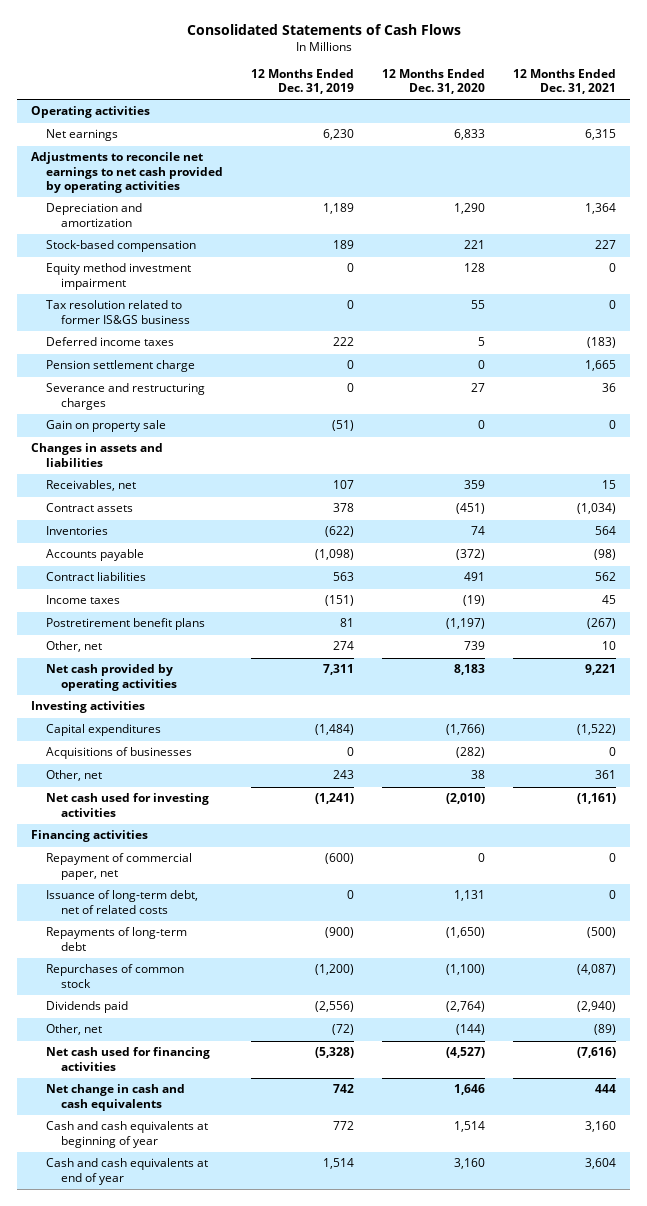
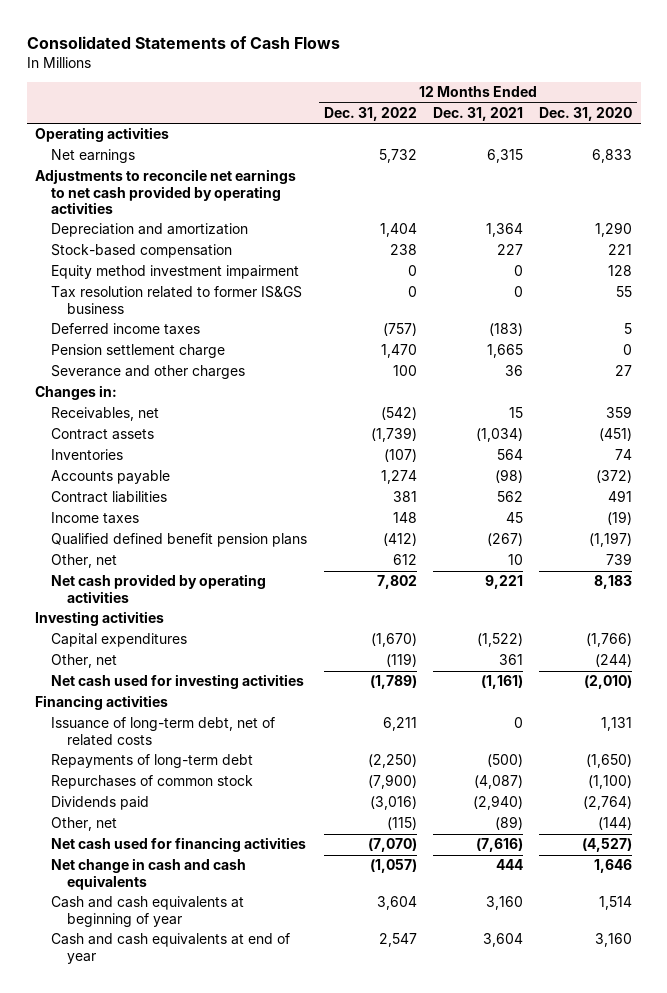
[251,68,355,95] 12 Months Ended Dec. 31, 2019 -> none
none -> [323,106,417,121] Dec. 31, 2022
[46,420,167,433] Gain on property sale -> none
[46,383,206,410] Severance and restructuring charges -> [51,365,246,380] Severance and other charges
[31,443,164,467] Changes in assets and liabilities -> [34,385,117,401] Changes in:
[46,618,206,631] Postretirement benefit plans -> [51,533,308,548] Qualified defined benefit pension plans
[46,747,193,760] Acquisitions of businesses -> none
[471,770,486,780] 38 -> [595,654,633,668] (244)
[46,853,193,880] Repayment of commercial paper, net -> none

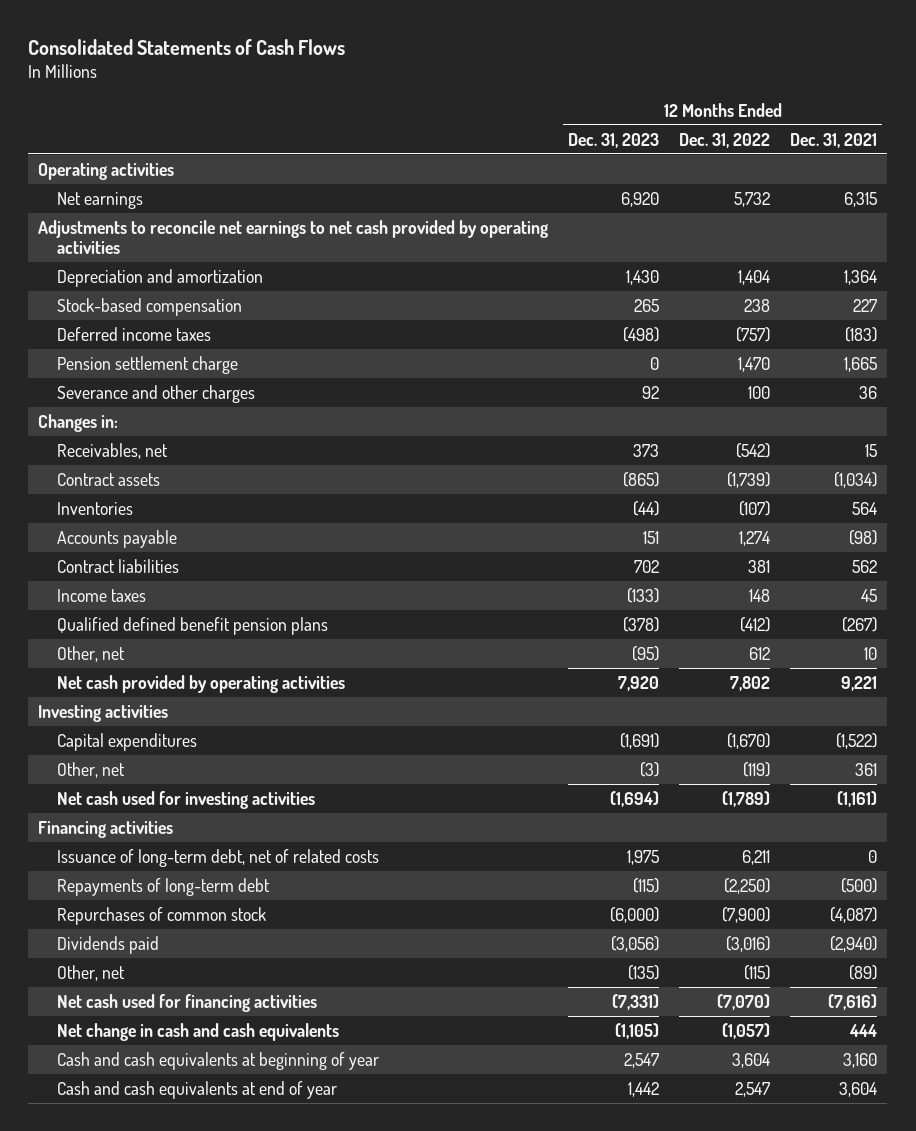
[539,106,633,121] Dec. 31, 2020 -> none
none -> [568,132,660,148] Dec. 31, 2023
[51,265,300,280] Equity method investment impairment -> none
[51,286,303,314] Tax resolution related to former IS&GS business -> none

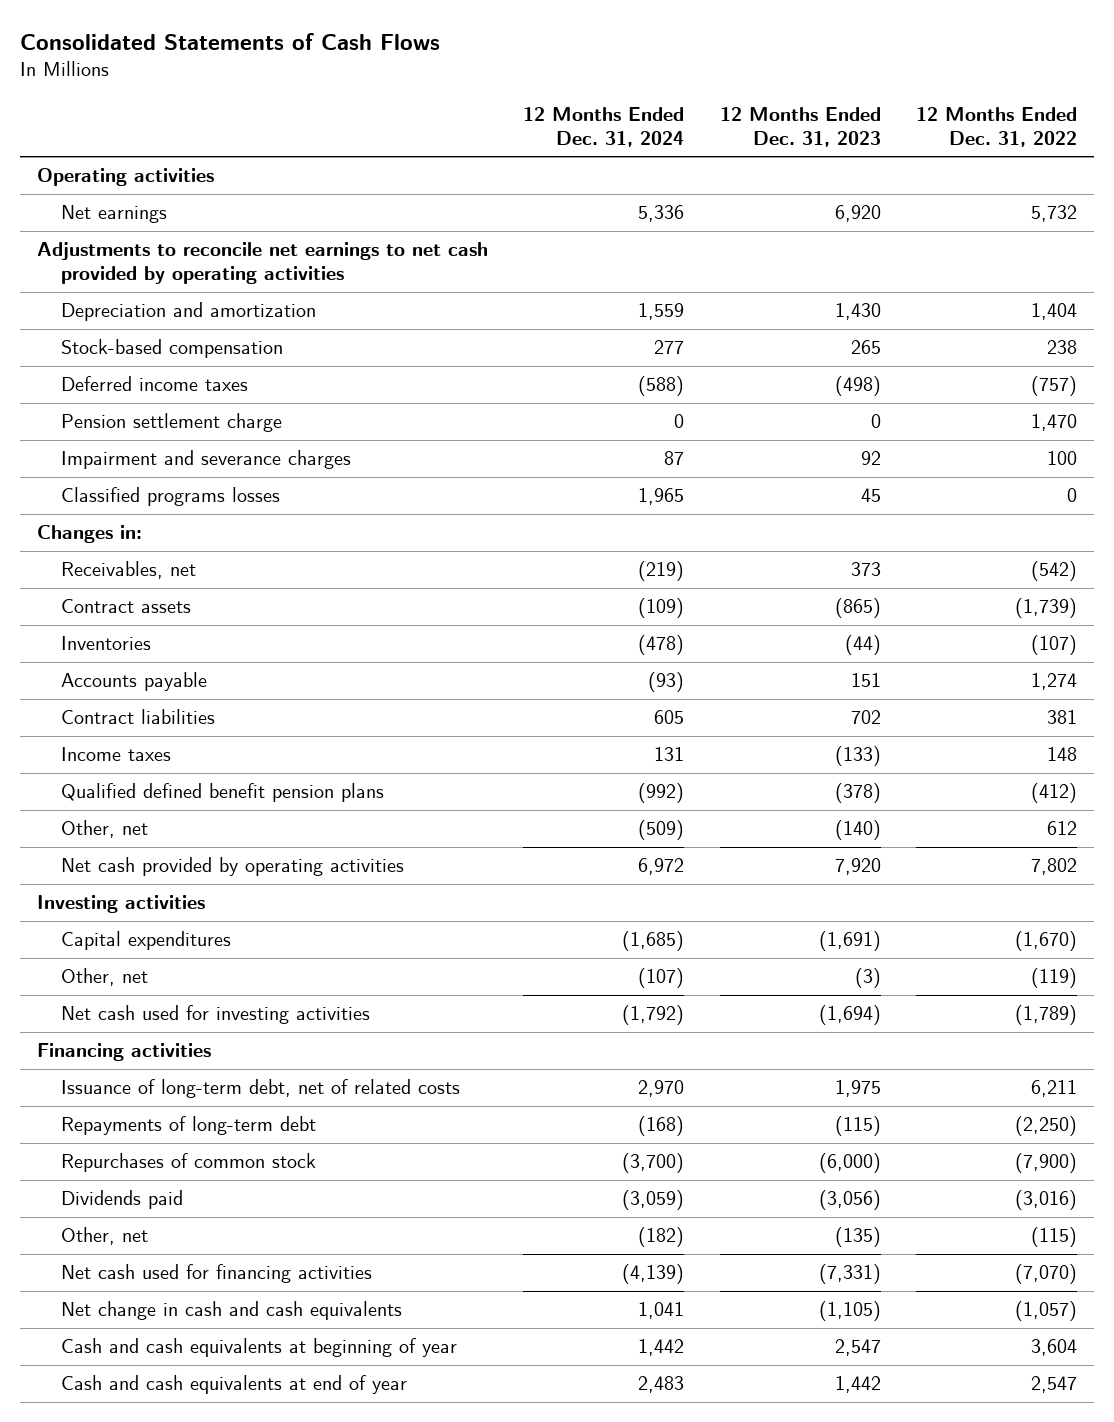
[790,132,878,148] Dec. 31, 2021 -> none
none -> [523,106,685,147] 12 Months Ended Dec. 31, 2024
[57,384,256,403] Severance and other charges -> [61,450,352,470] Impairment and severance charges
none -> [61,487,281,507] Classified programs losses
[632,645,660,661] (95) -> [834,820,881,841] (140)

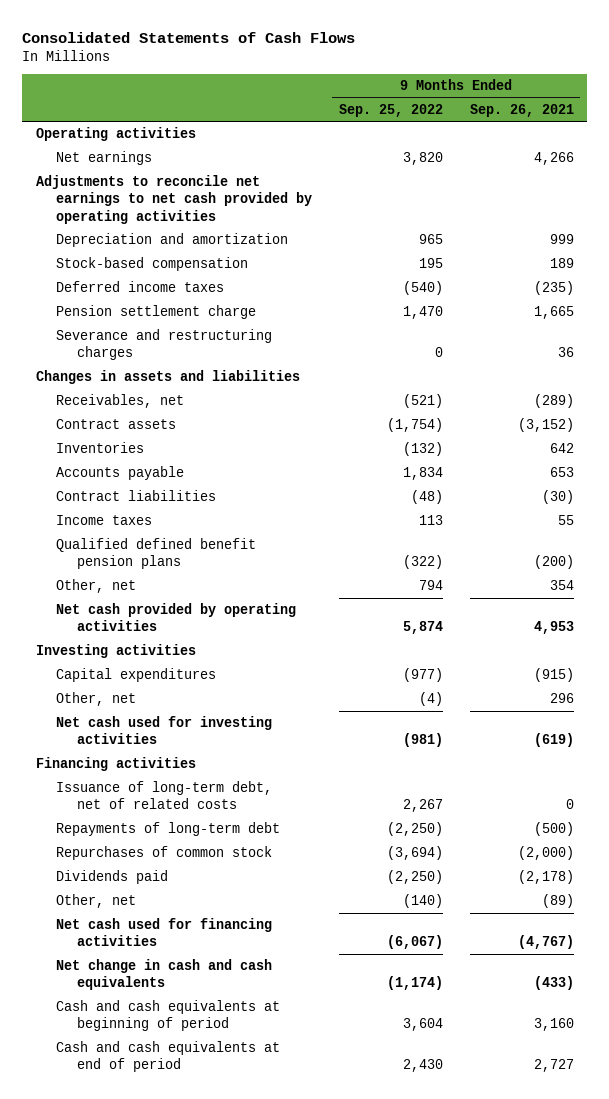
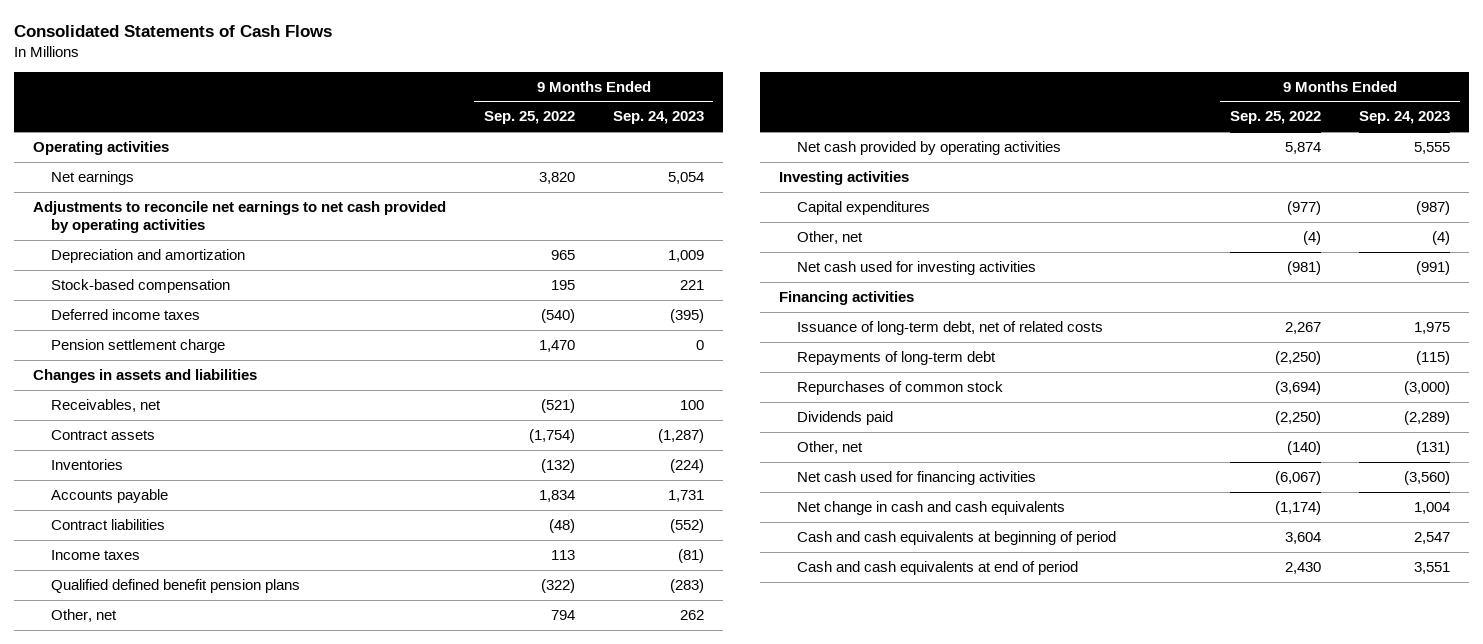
[469,103,574,117] Sep. 26, 2021 -> none
none -> [612,111,704,125] Sep. 24, 2023
[56,329,273,361] Severance and restructuring charges -> none

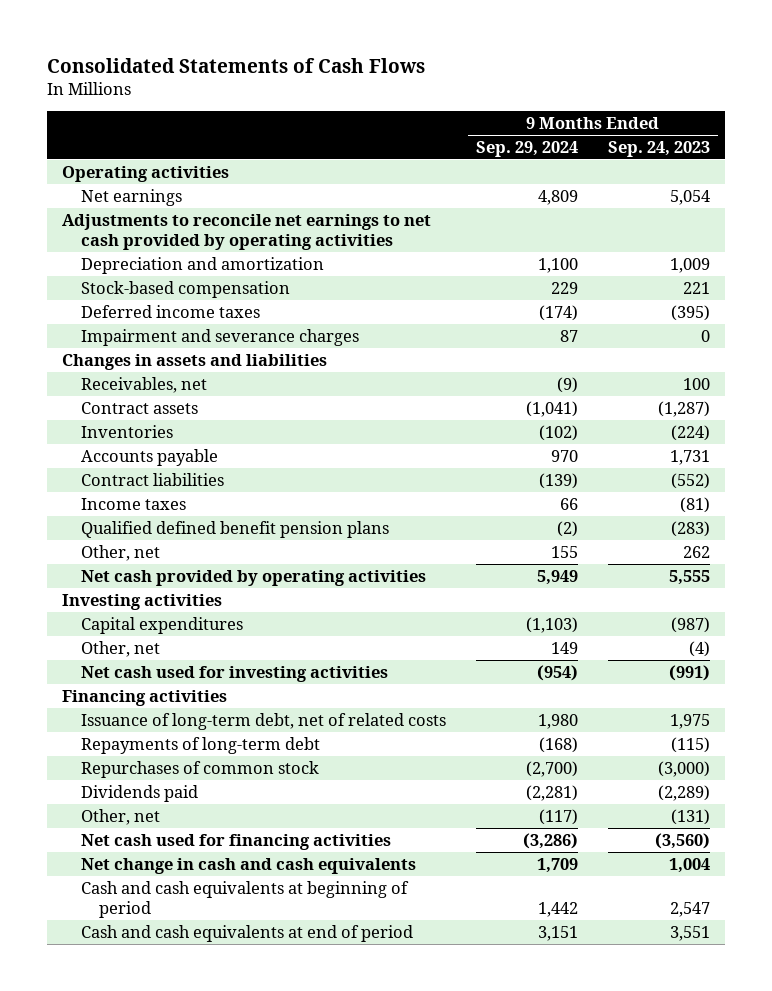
[483,111,575,125] Sep. 25, 2022 -> none
none -> [475,140,578,157] Sep. 29, 2024
[51,338,226,353] Pension settlement charge -> none
none -> [80,328,359,346] Impairment and severance charges

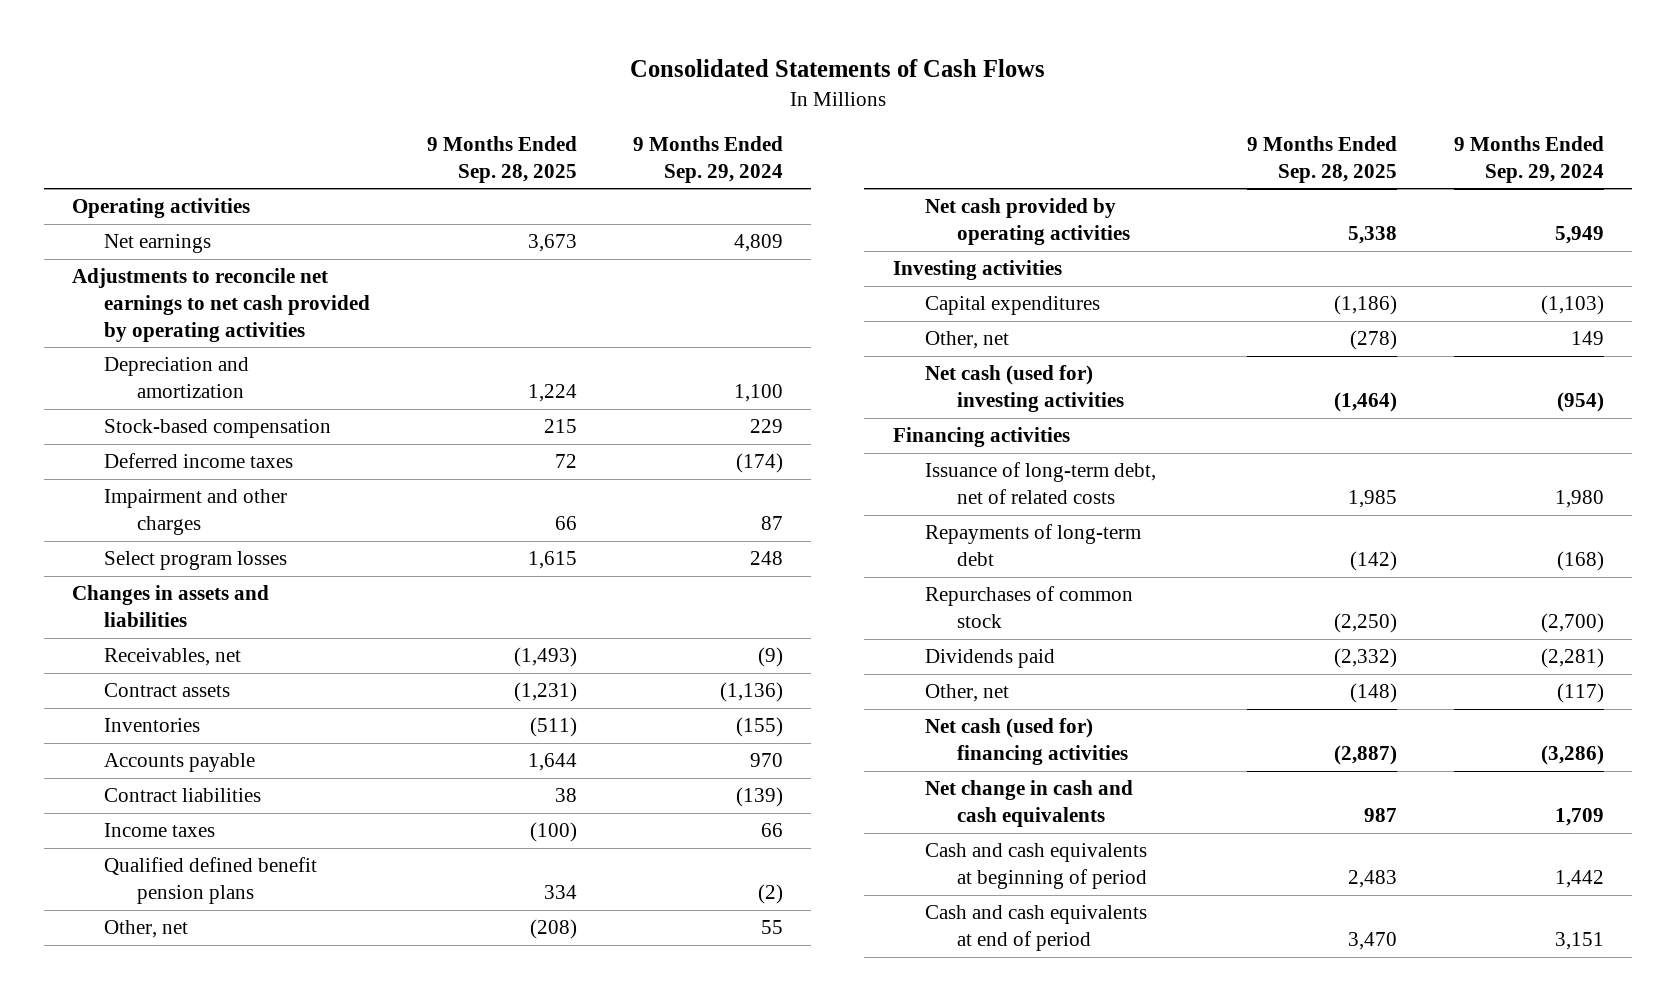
[608,140,711,157] Sep. 24, 2023 -> none
none -> [426,136,577,183] 9 Months Ended Sep. 28, 2025
[80,328,359,346] Impairment and severance charges -> [104,489,288,536] Impairment and other charges
none -> [104,551,288,571] Select program losses
[525,400,578,417] (1,041) -> [720,682,784,703] (1,136)
[538,424,578,441] (102) -> [736,717,784,738] (155)
[550,545,578,558] 155 -> [761,920,784,935] 55
[80,665,388,682] Net cash used for investing activities -> [924,365,1125,413] Net cash (used for) investing activities
[80,833,391,850] Net cash used for financing activities -> [924,718,1129,766] Net cash (used for) financing activities

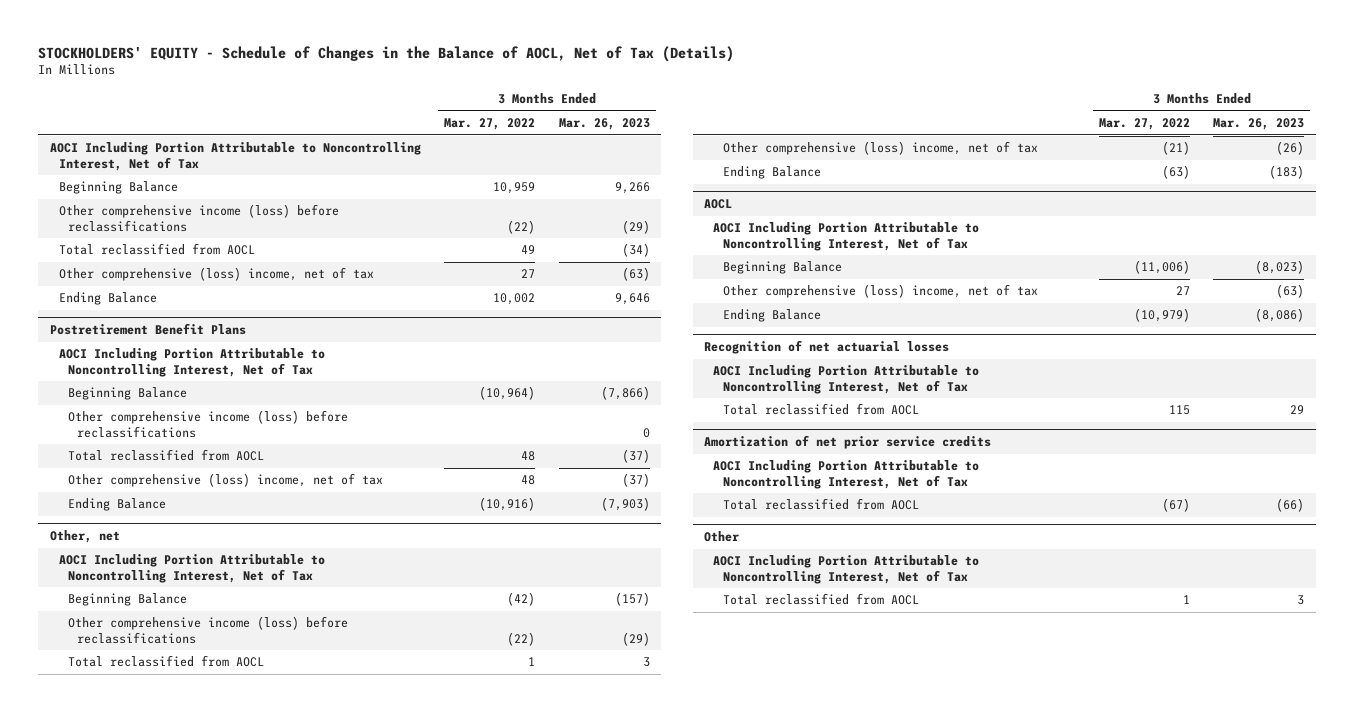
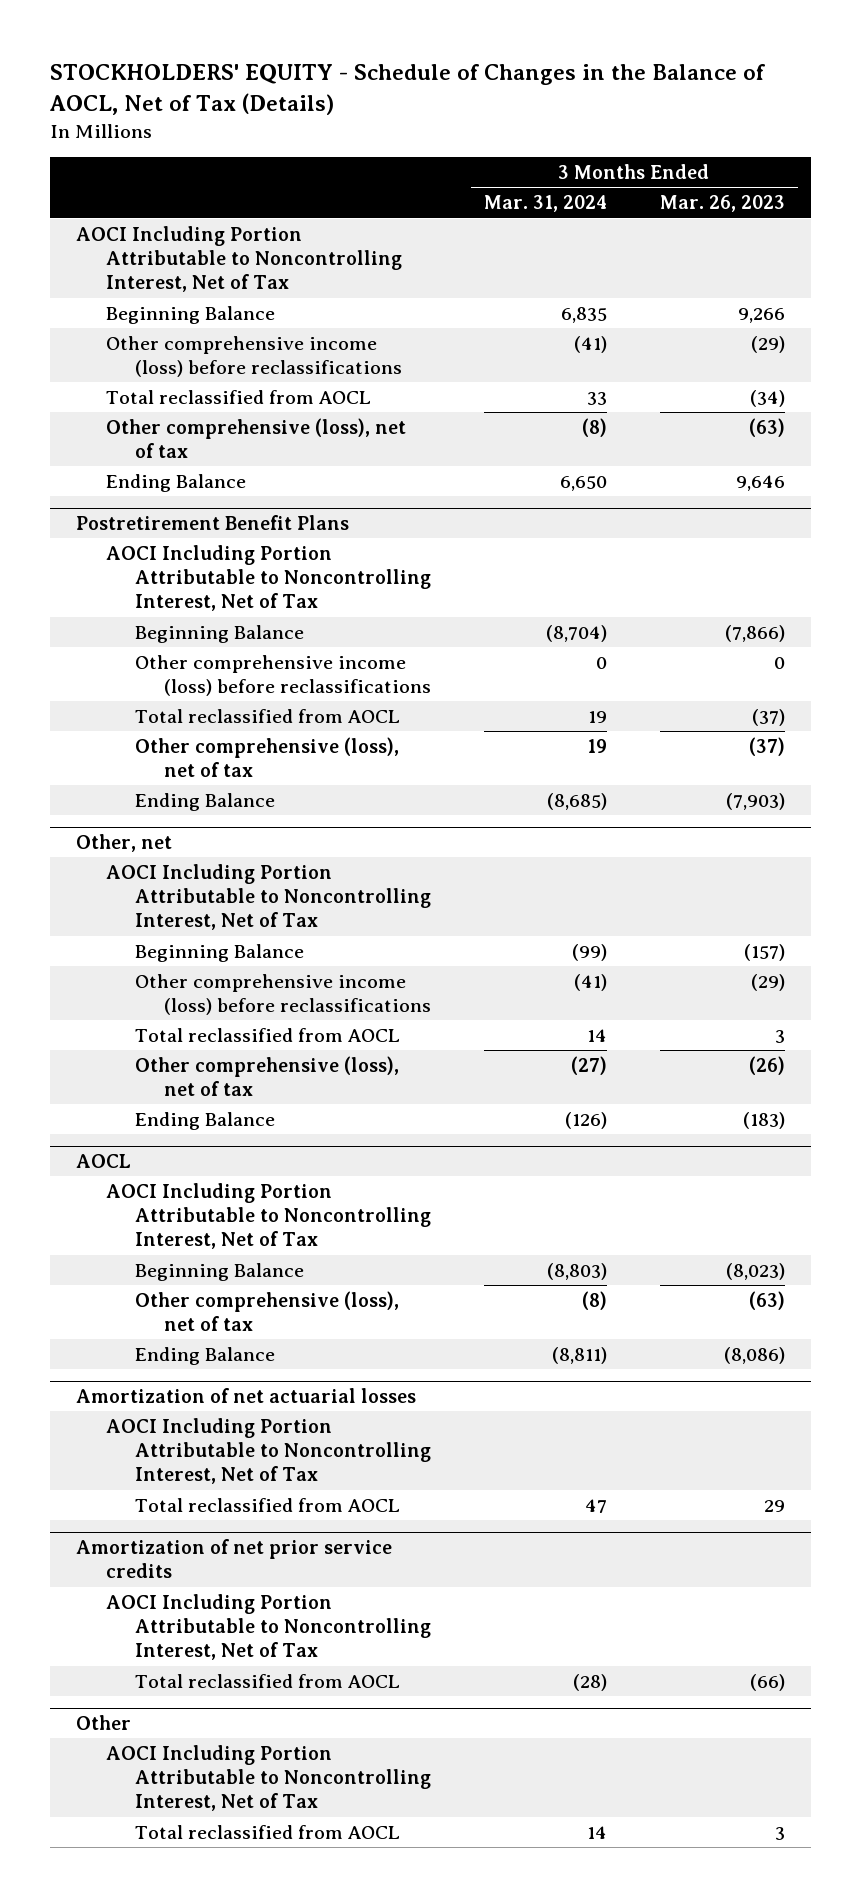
[444,118,536,131] Mar. 27, 2022 -> none
none -> [483,195,607,213] Mar. 31, 2024
[58,267,374,282] Other comprehensive (loss) income, net of tax -> [105,417,406,459] Other comprehensive (loss), net of tax
[68,473,384,488] Other comprehensive (loss) income, net of tax -> [134,736,399,778] Other comprehensive (loss), net of tax
[722,141,1038,156] Other comprehensive (loss) income, net of tax -> [134,1055,399,1097] Other comprehensive (loss), net of tax
[722,284,1038,299] Other comprehensive (loss) income, net of tax -> [134,1290,399,1332] Other comprehensive (loss), net of tax
[704,339,950,354] Recognition of net actuarial losses -> [76,1388,417,1404] Amortization of net actuarial losses

